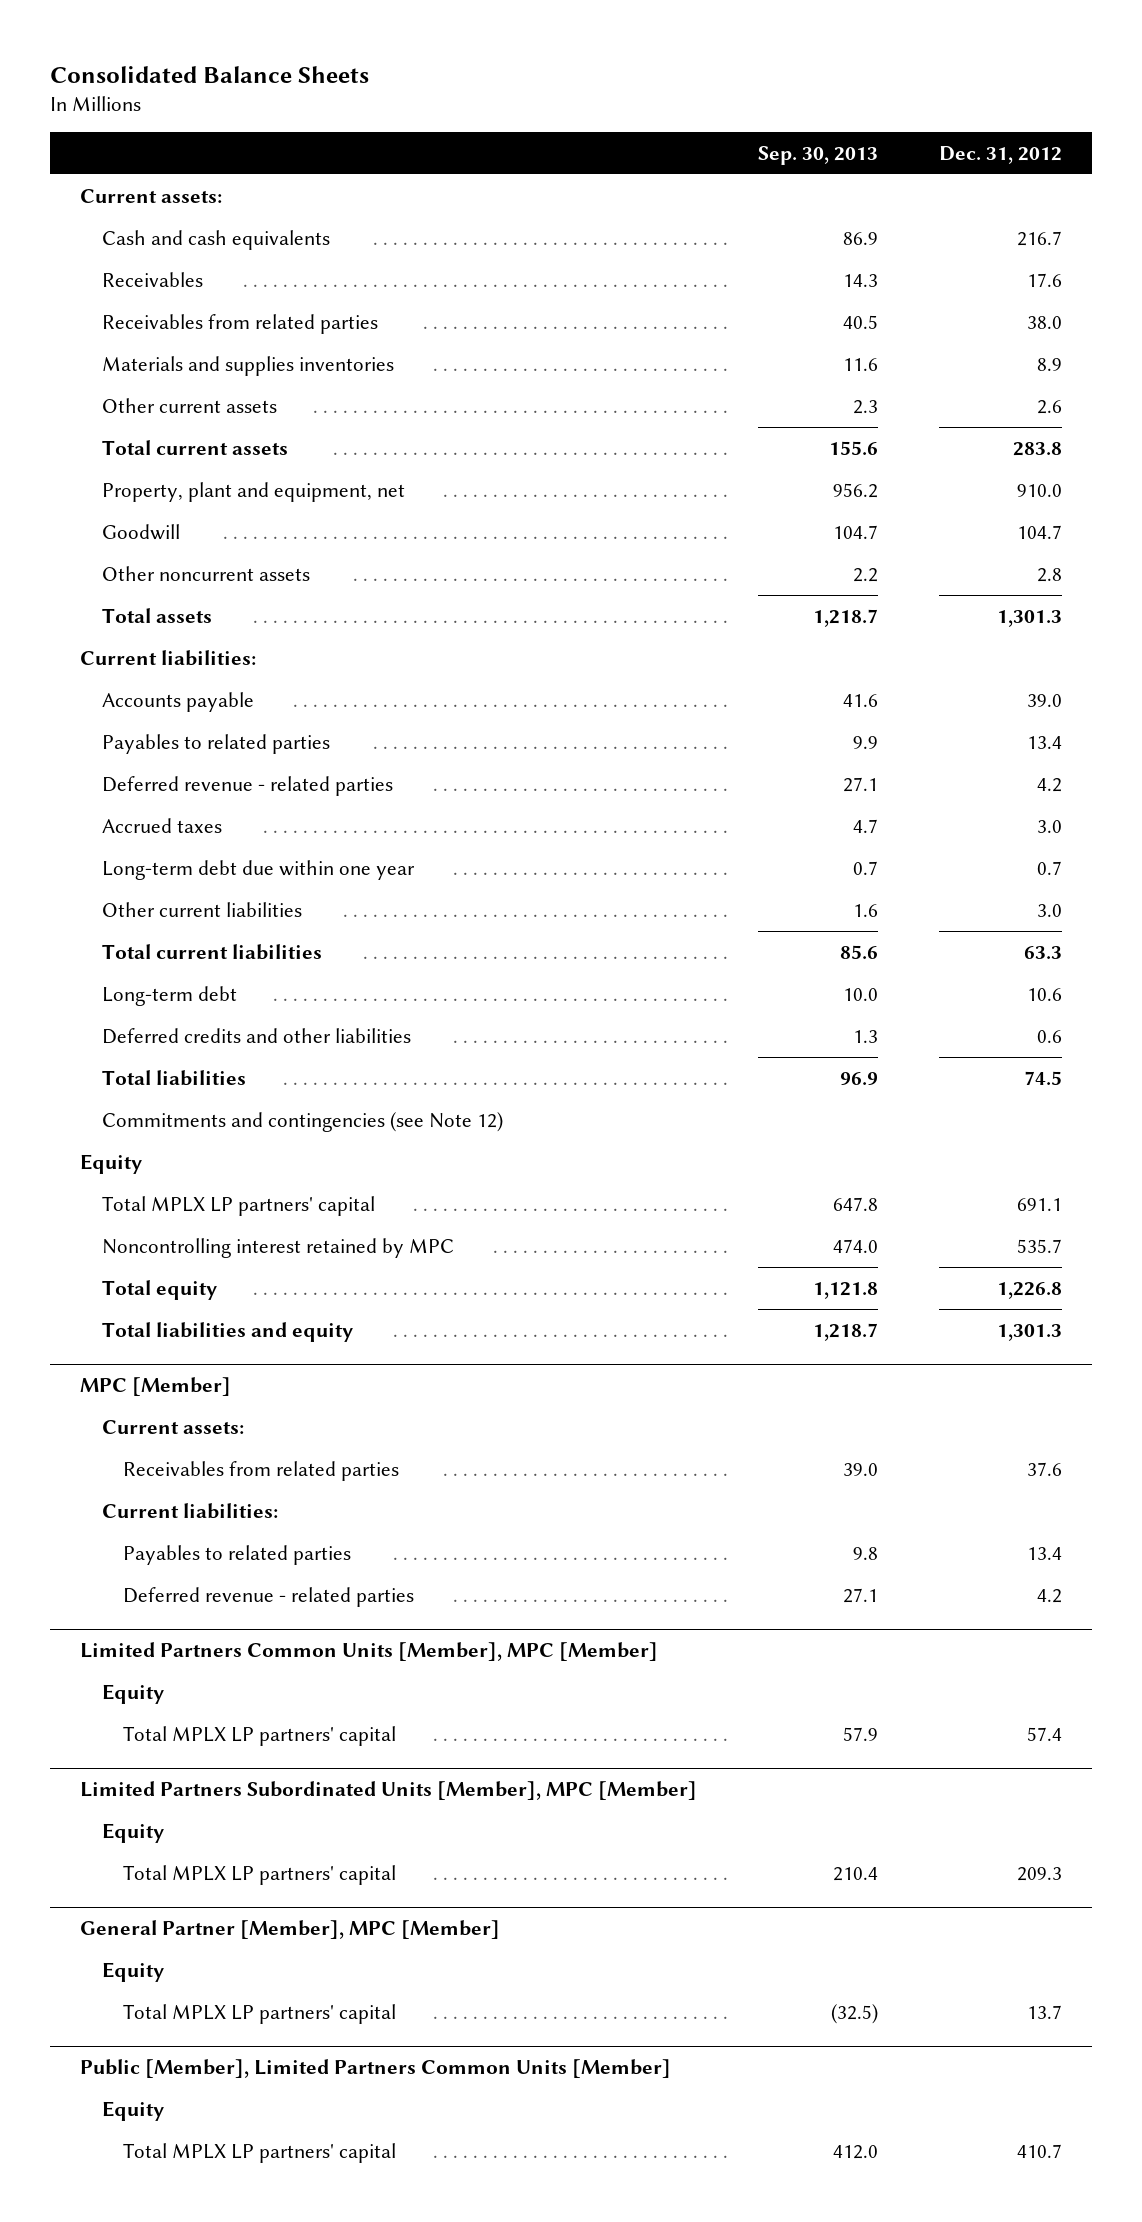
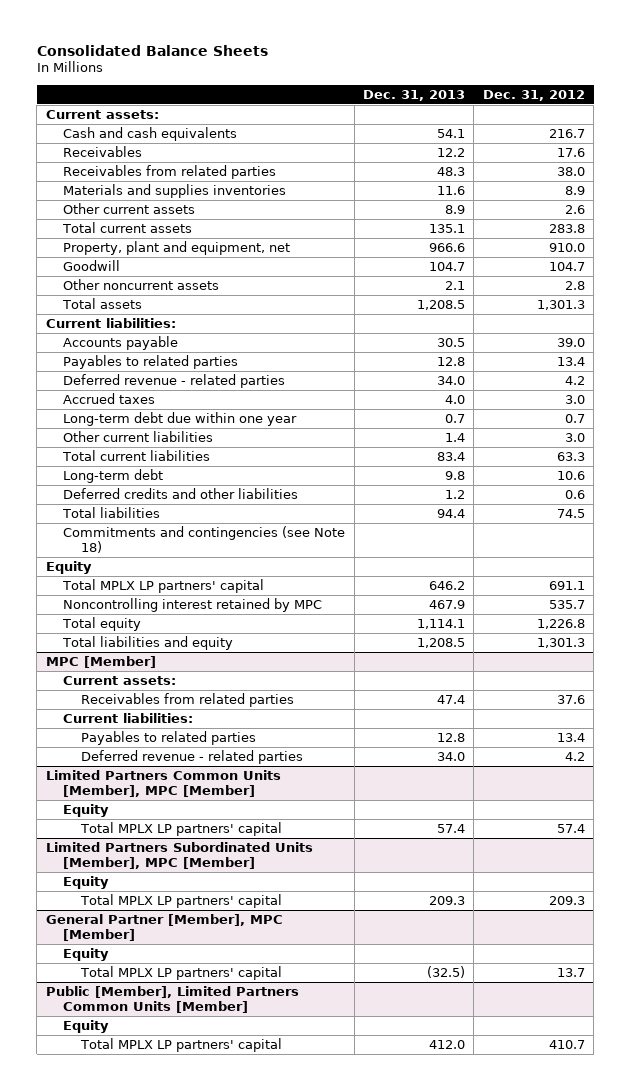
[758,145,879,165] Sep. 30, 2013 -> none
none -> [363,89,466,101] Dec. 31, 2013
[101,1111,503,1132] Commitments and contingencies (see Note 12) -> [63,526,346,553] Commitments and contingencies (see Note 18)

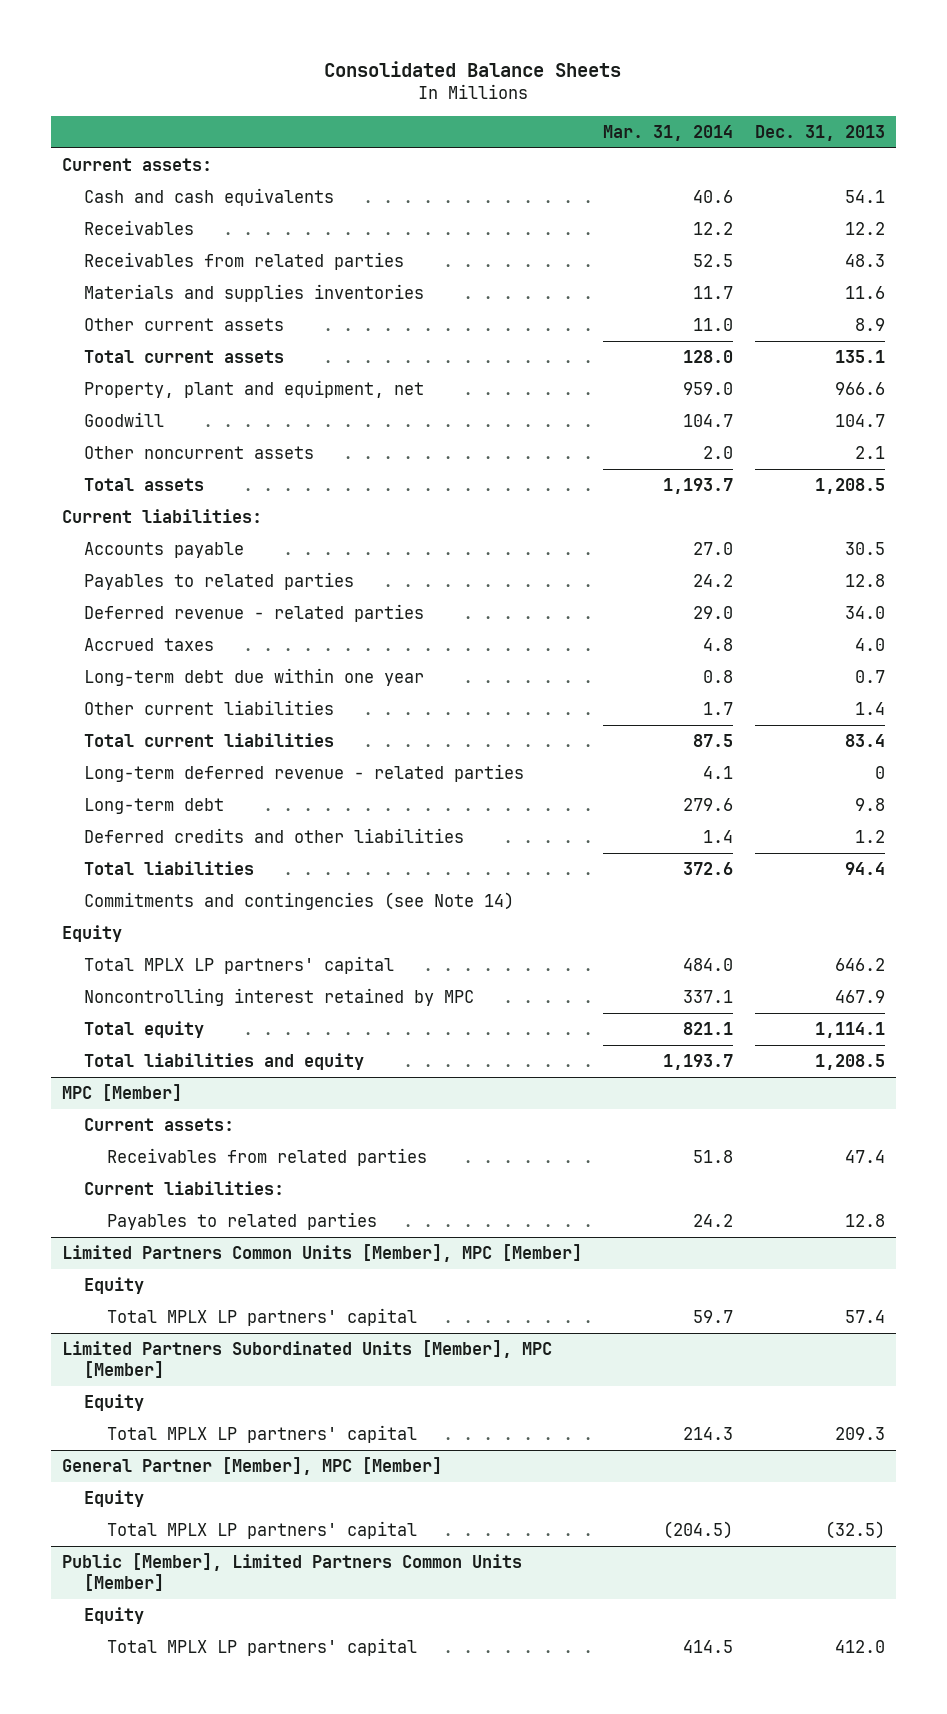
[482,89,585,101] Dec. 31, 2012 -> none
none -> [603,125,734,142] Mar. 31, 2014
none -> [84,763,525,782] Long-term deferred revenue - related parties
[63,526,346,553] Commitments and contingencies (see Note 18) -> [84,891,515,910] Commitments and contingencies (see Note 14)
[80,750,303,765] Deferred revenue - related parties -> none

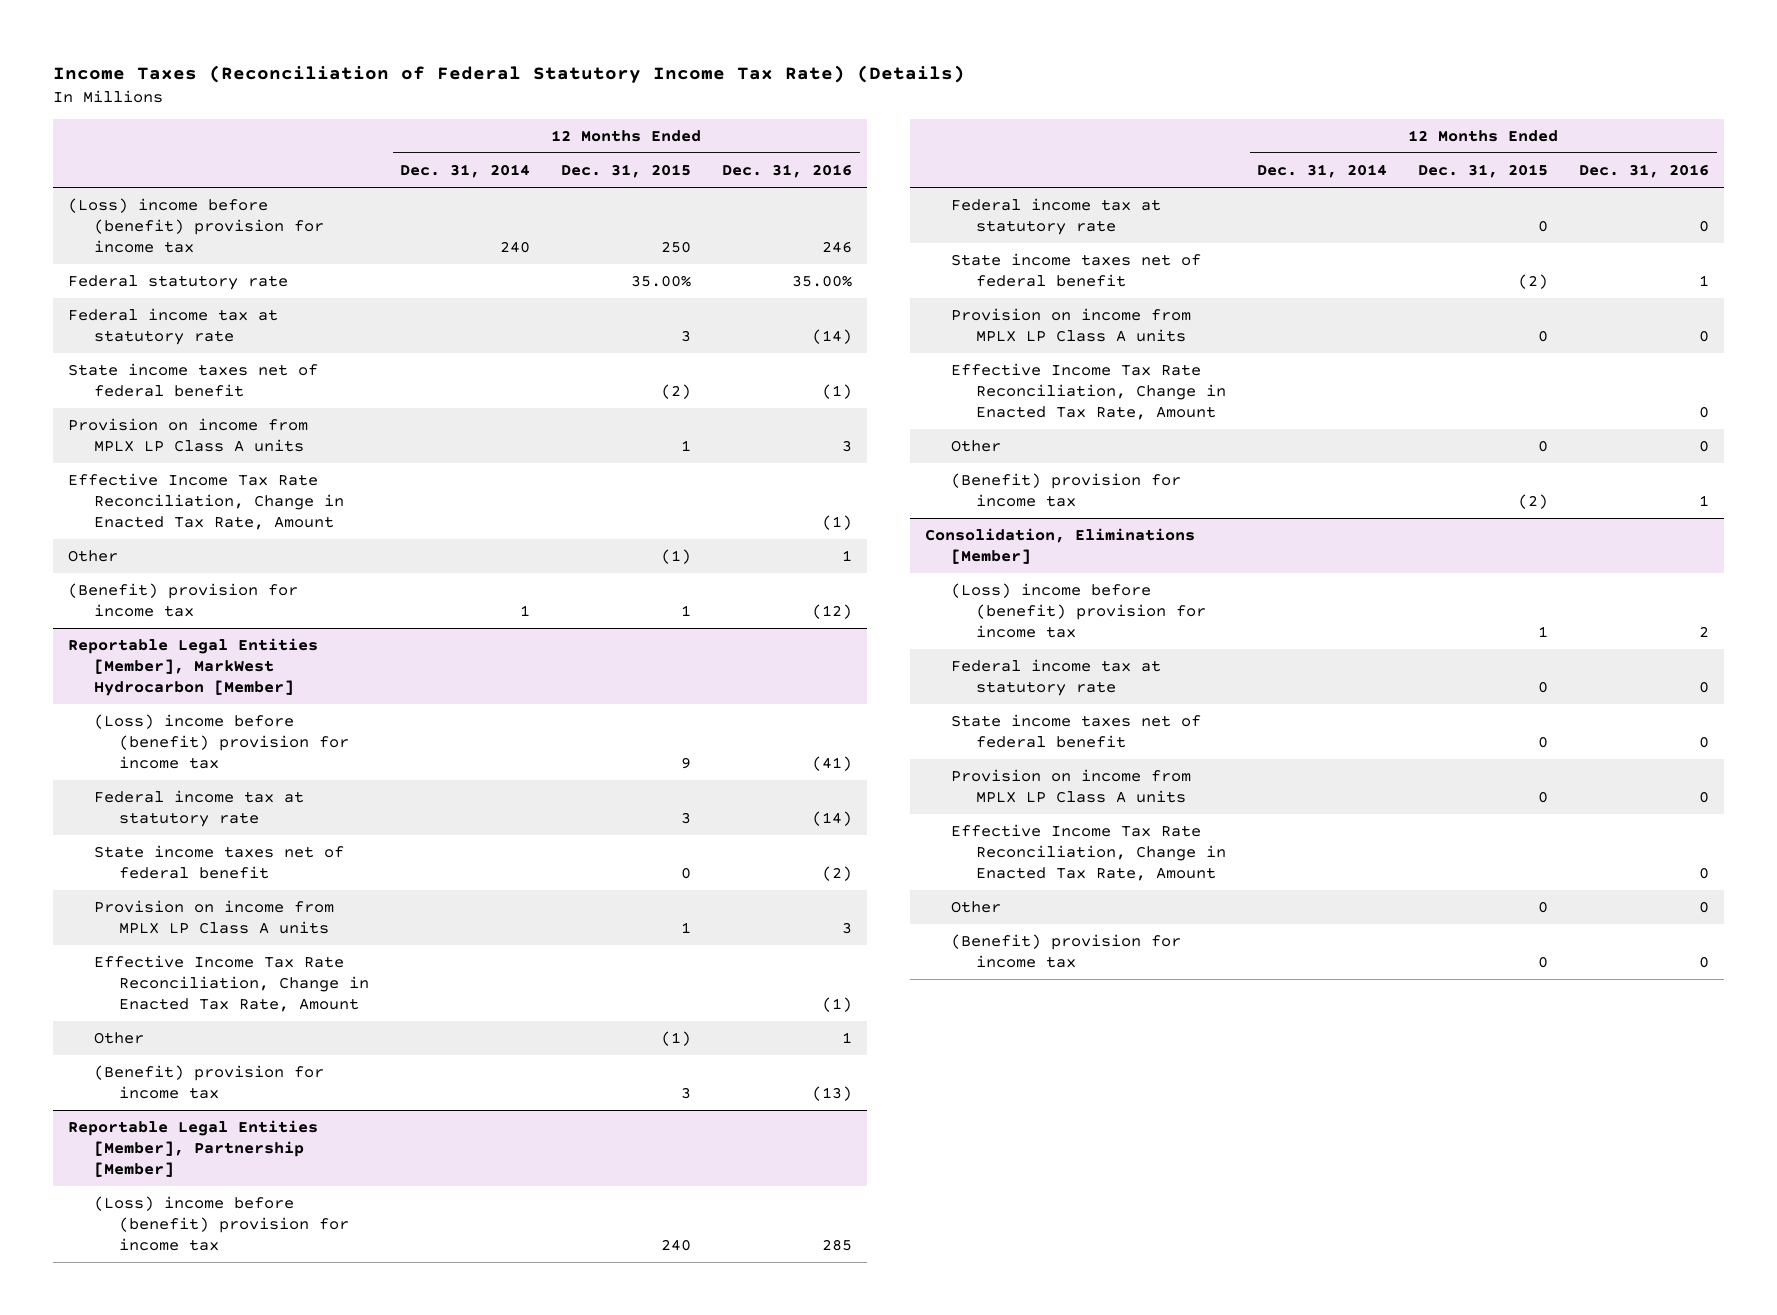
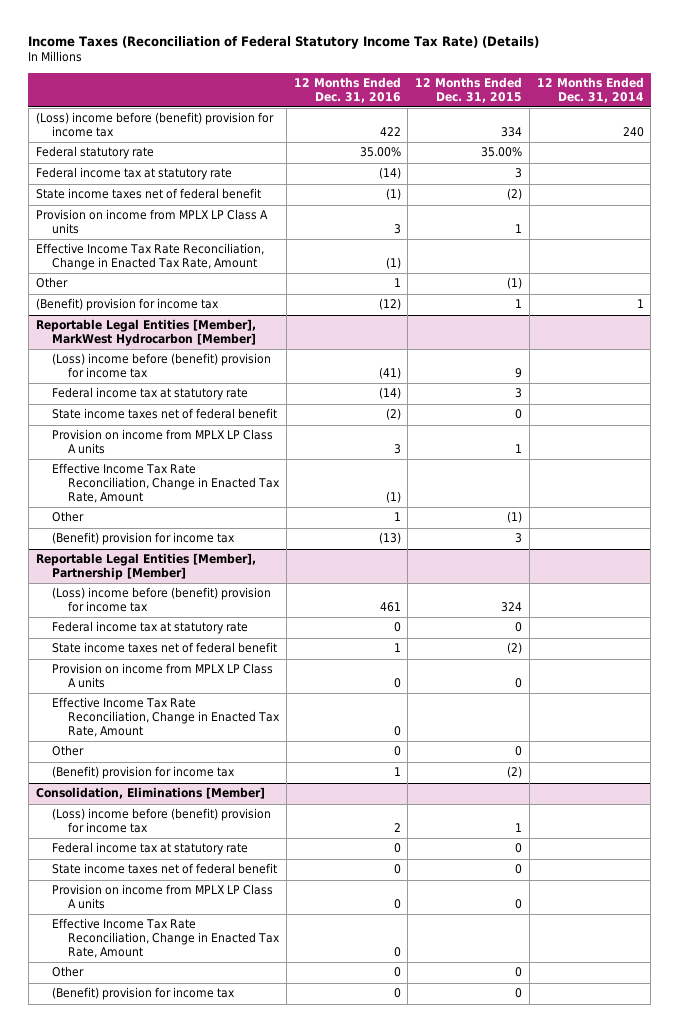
[661,241,692,254] 250 -> [501,127,523,138] 334
[821,241,852,254] 246 -> [379,127,401,137] 422
[661,1239,692,1252] 240 -> [501,602,523,613] 324
[821,1239,852,1252] 285 -> [379,602,401,613] 461

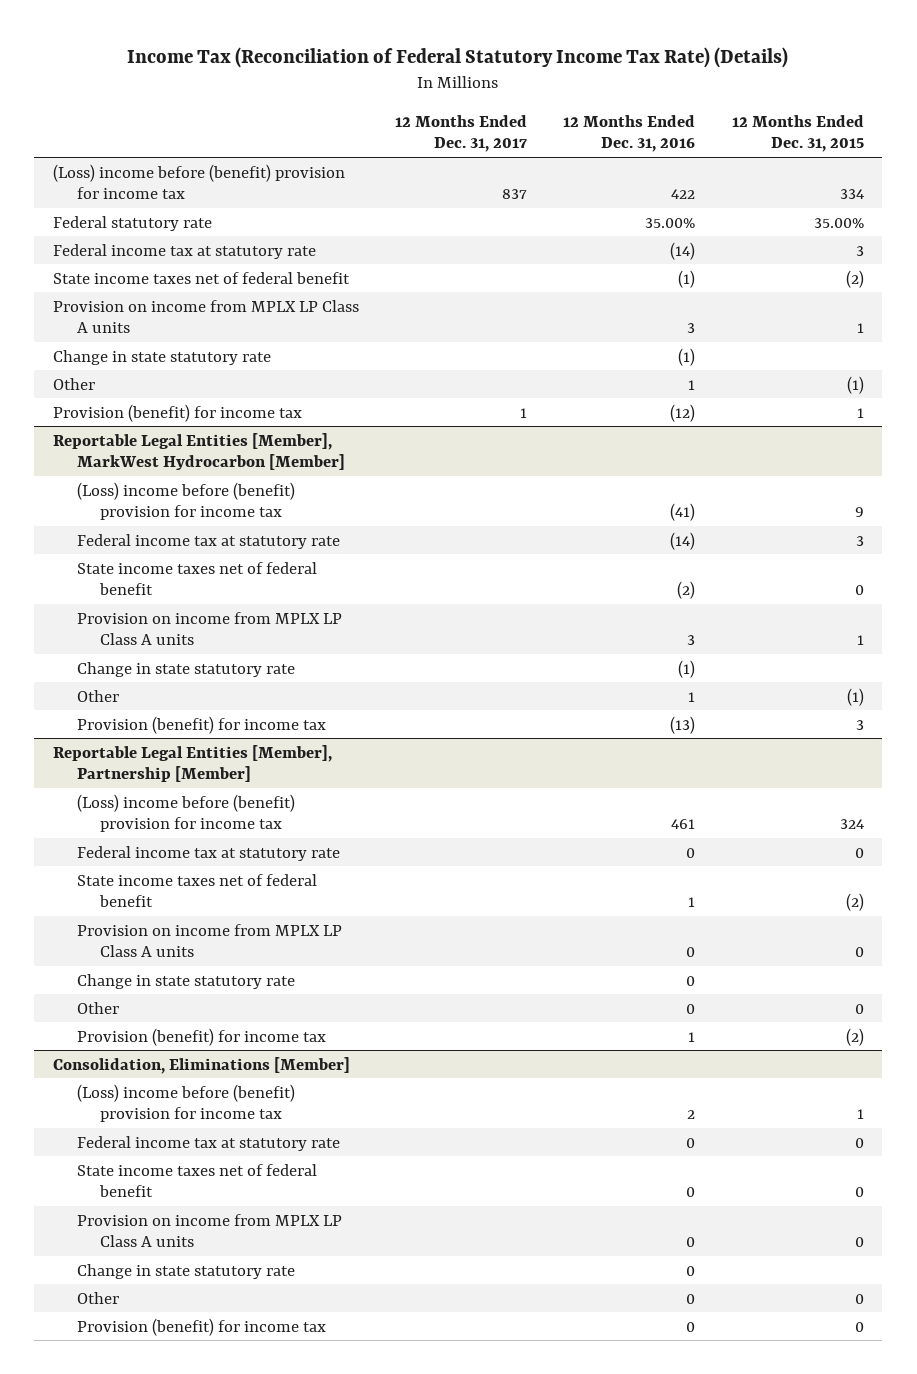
[28,35,540,49] Income Taxes (Reconciliation of Federal Statutory Income Tax Rate) (Details) -> [127,47,789,69] Income Tax (Reconciliation of Federal Statutory Income Tax Rate) (Details)
[536,76,644,103] 12 Months Ended Dec. 31, 2014 -> none
none -> [395,114,528,153] 12 Months Ended Dec. 31, 2017
[35,243,264,271] Effective Income Tax Rate Reconciliation, Change in Enacted Tax Rate, Amount -> [52,349,271,365] Change in state statutory rate
[35,298,219,312] (Benefit) provision for income tax -> [52,403,302,422] Provision (benefit) for income tax
[51,463,281,503] Effective Income Tax Rate Reconciliation, Change in Enacted Tax Rate, Amount -> [76,661,295,677] Change in state statutory rate
[51,532,235,546] (Benefit) provision for income tax -> [76,715,326,734] Provision (benefit) for income tax
[51,697,281,737] Effective Income Tax Rate Reconciliation, Change in Enacted Tax Rate, Amount -> [76,973,295,989] Change in state statutory rate
[51,766,235,780] (Benefit) provision for income tax -> [76,1027,326,1046] Provision (benefit) for income tax
[51,918,281,958] Effective Income Tax Rate Reconciliation, Change in Enacted Tax Rate, Amount -> [76,1263,295,1279] Change in state statutory rate
[51,987,235,1001] (Benefit) provision for income tax -> [76,1317,326,1336] Provision (benefit) for income tax

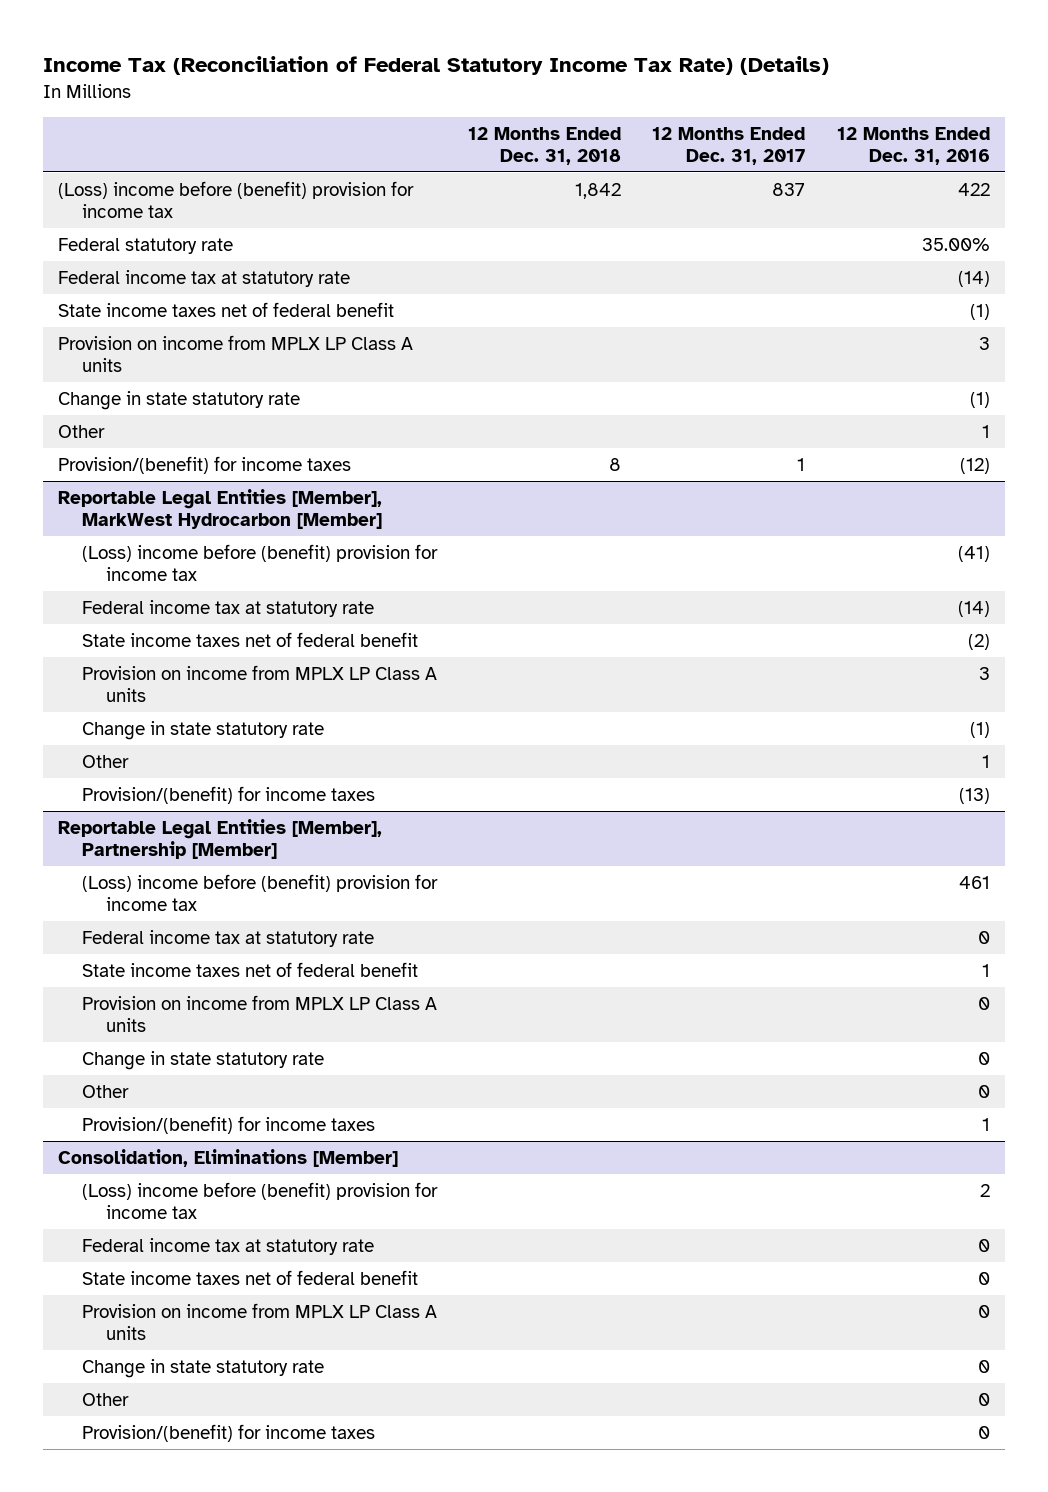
[731,114,864,153] 12 Months Ended Dec. 31, 2015 -> none
none -> [468,126,622,165] 12 Months Ended Dec. 31, 2018
[52,403,302,422] Provision (benefit) for income tax -> [58,455,352,474] Provision/(benefit) for income taxes
[76,715,326,734] Provision (benefit) for income tax -> [82,785,376,804] Provision/(benefit) for income taxes
[76,1027,326,1046] Provision (benefit) for income tax -> [82,1115,376,1134] Provision/(benefit) for income taxes
[76,1317,326,1336] Provision (benefit) for income tax -> [82,1423,376,1442] Provision/(benefit) for income taxes

